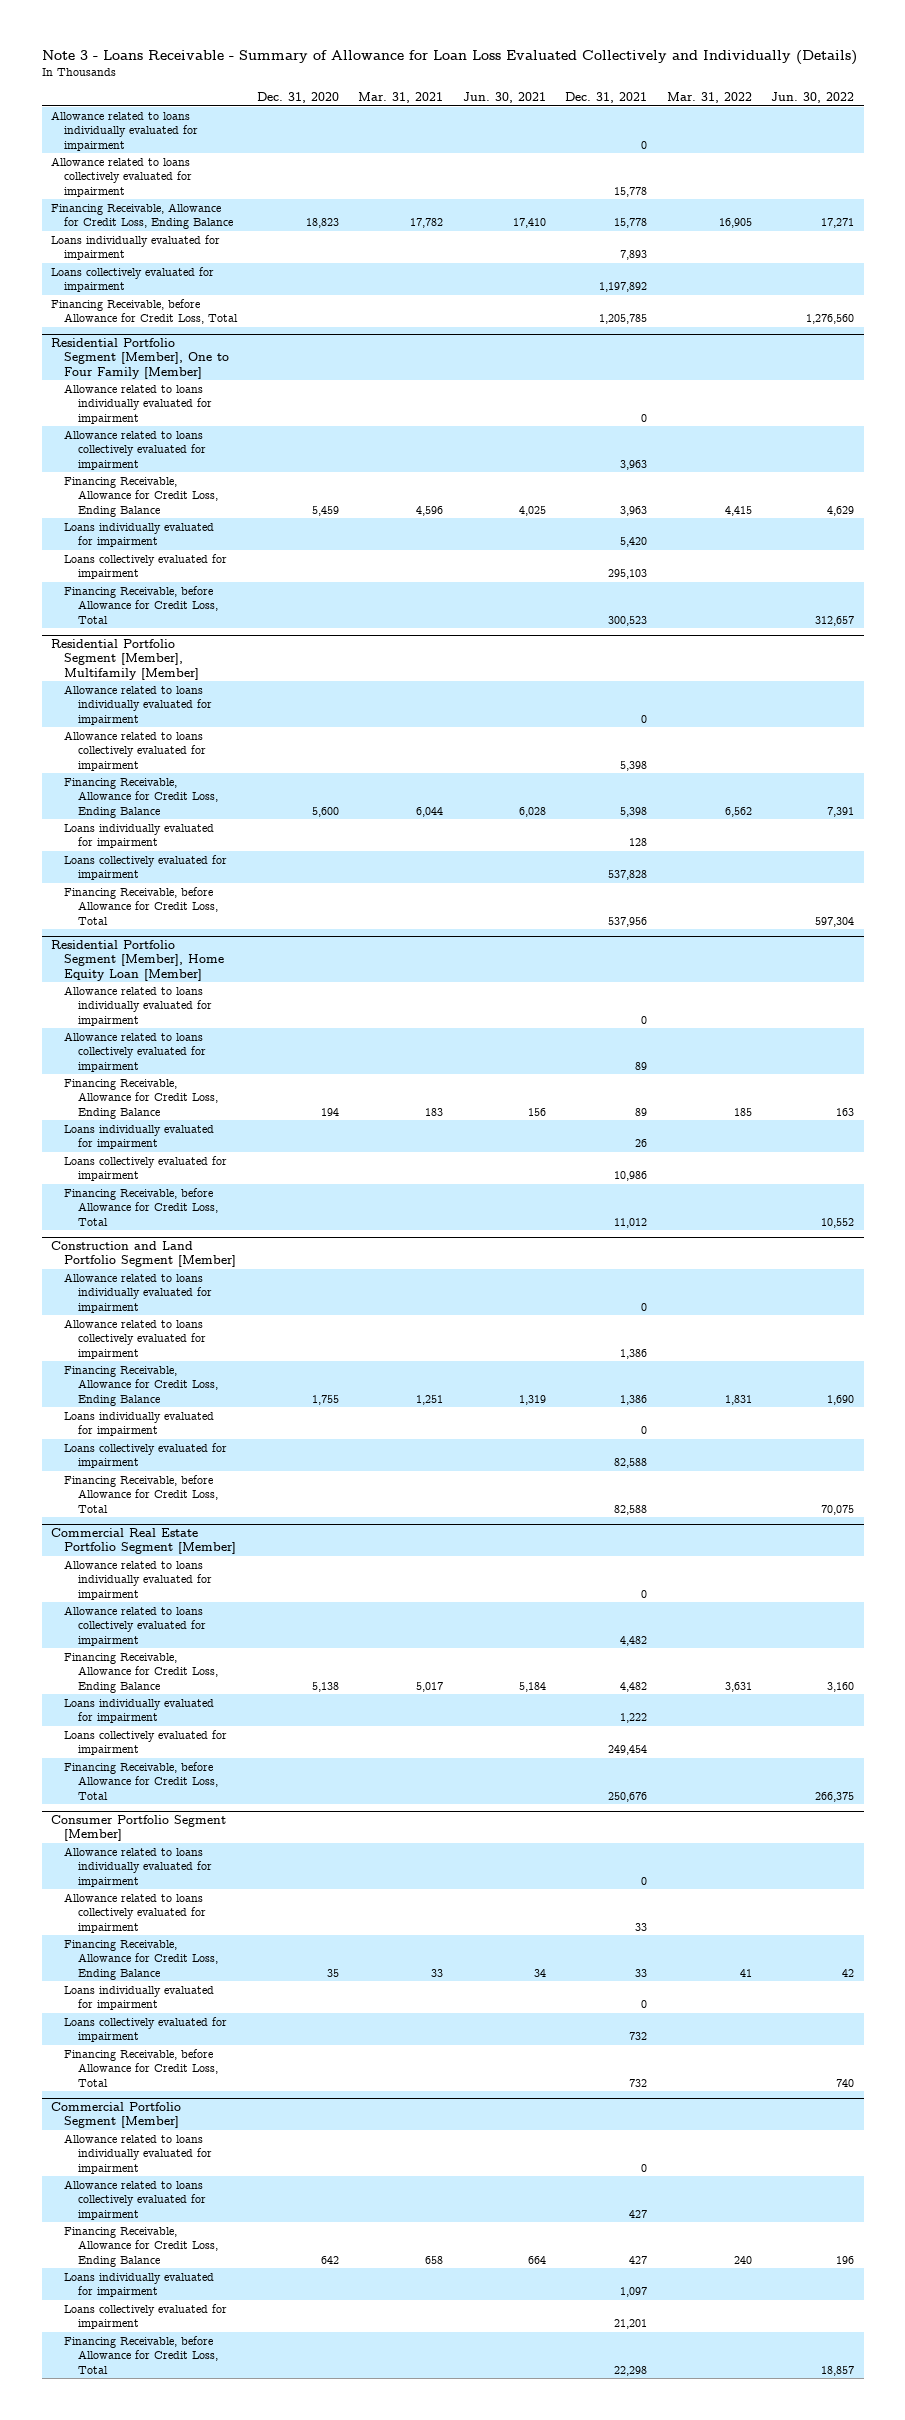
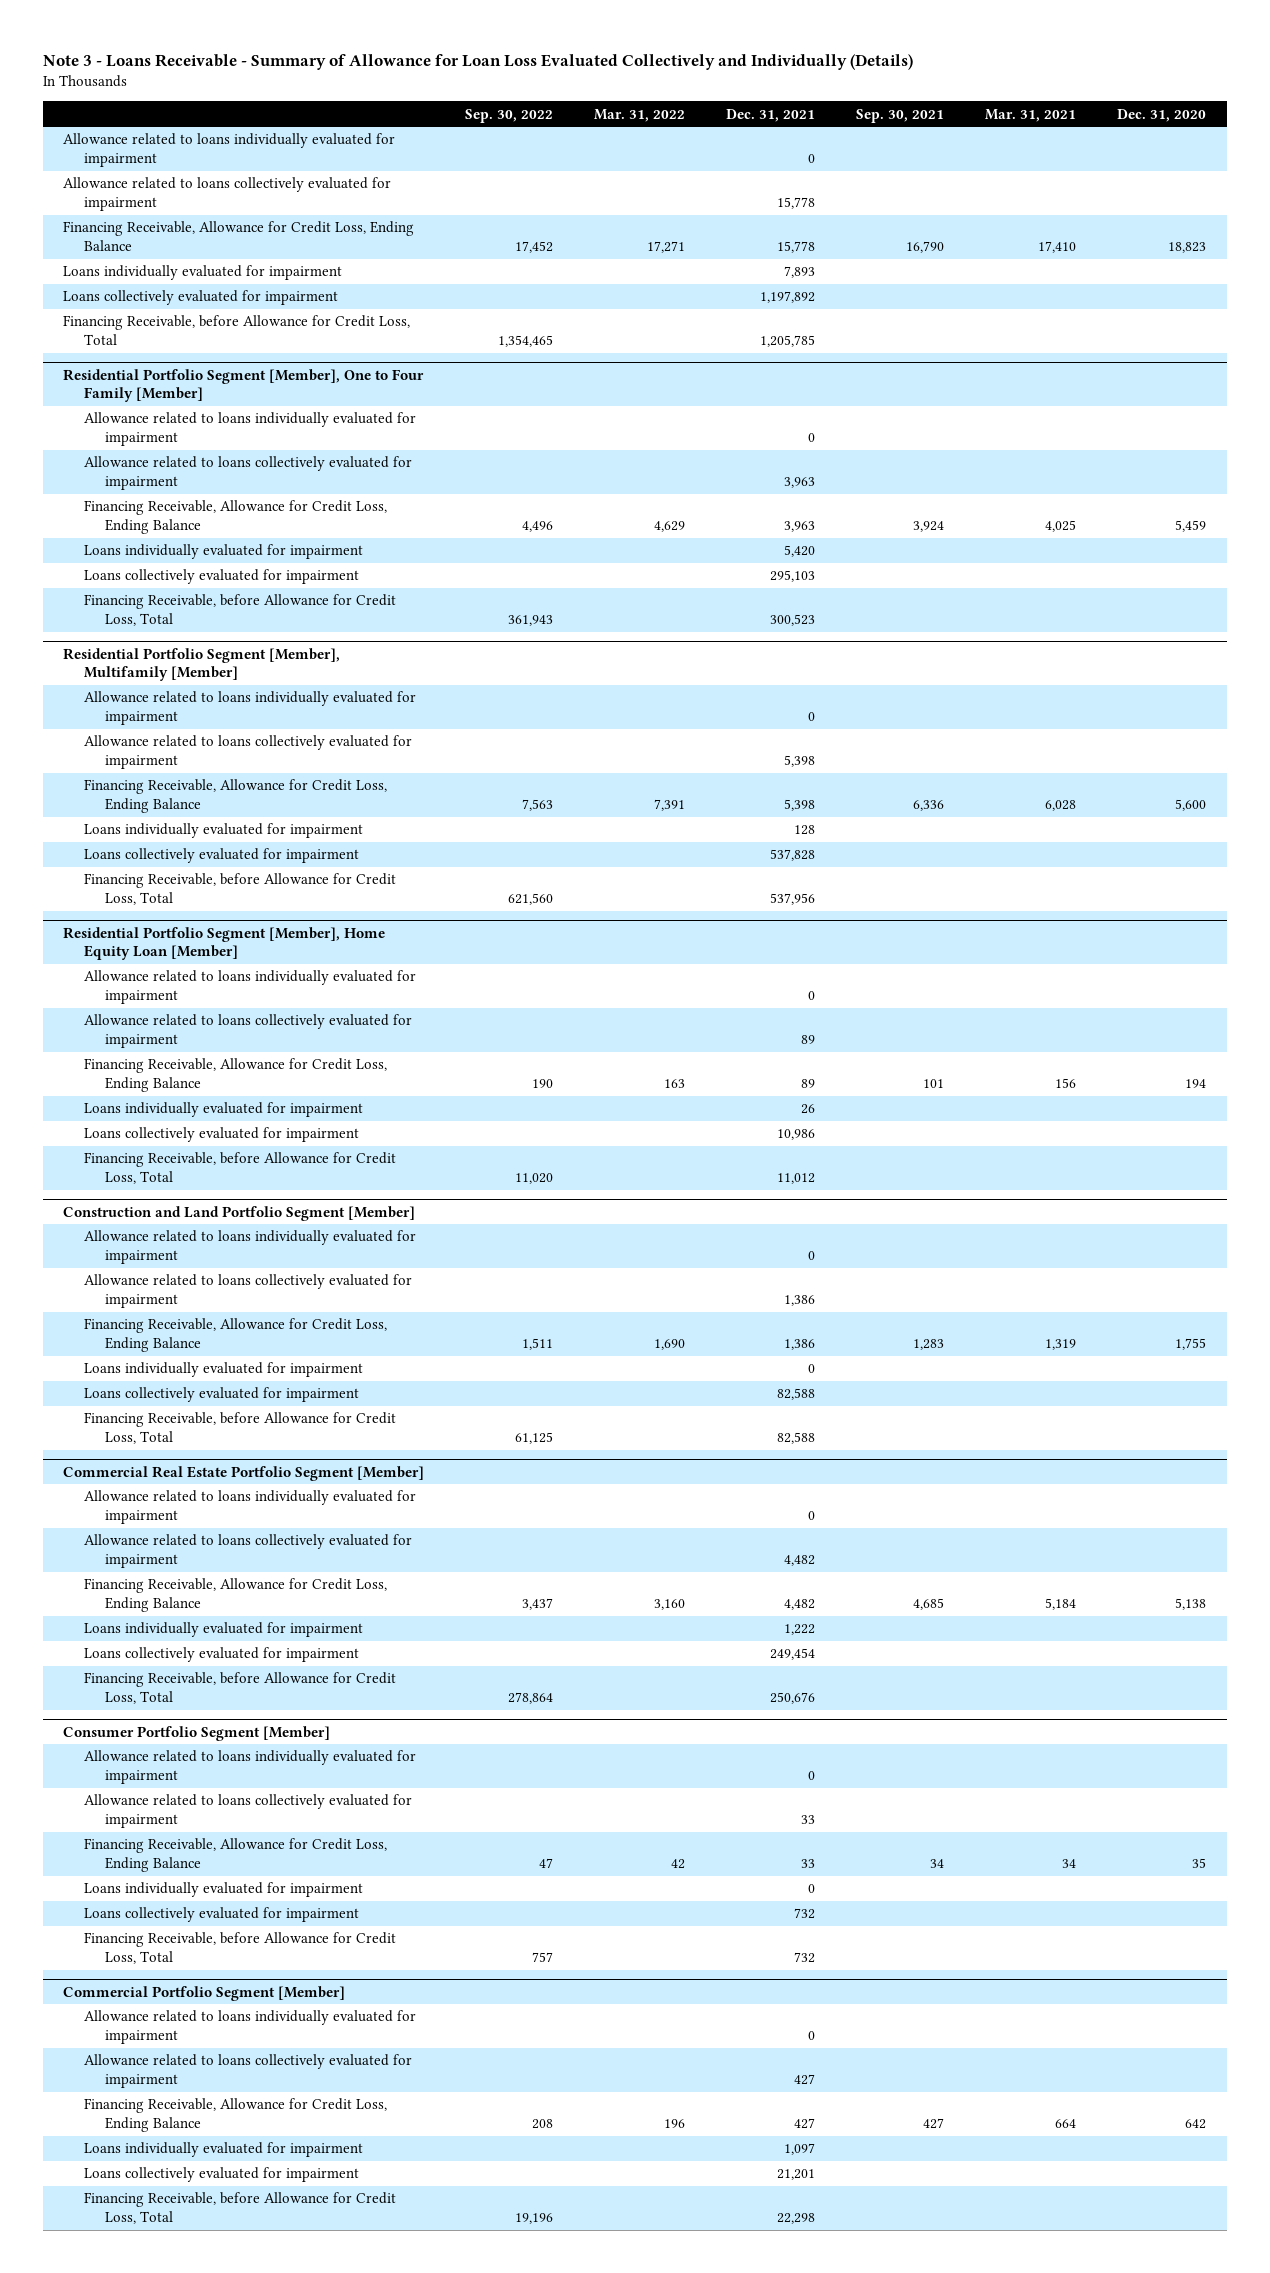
[462,91,546,103] Jun. 30, 2021 -> none
[771,91,855,103] Jun. 30, 2022 -> none
none -> [465,108,554,123] Sep. 30, 2022
none -> [856,108,945,123] Sep. 30, 2021
[410,218,444,229] 17,782 -> [1038,241,1077,254] 17,410
[718,218,752,229] 16,905 -> [647,241,686,254] 17,271
[416,505,444,516] 4,596 -> [1045,520,1077,533] 4,025
[724,505,752,516] 4,415 -> [654,521,686,533] 4,629
[416,806,444,817] 6,044 -> [1045,800,1077,812] 6,028
[724,806,752,817] 6,562 -> [654,799,686,812] 7,391
[425,1107,444,1116] 183 -> [1055,1078,1077,1089] 156
[733,1107,752,1116] 185 -> [664,1079,686,1089] 163
[416,1394,444,1405] 1,251 -> [1045,1339,1077,1351] 1,319
[724,1394,752,1405] 1,831 -> [654,1339,686,1351] 1,690
[416,1681,444,1692] 5,017 -> [1045,1598,1077,1611] 5,184
[724,1681,752,1692] 3,631 -> [654,1599,686,1611] 3,160
[431,1968,444,1977] 33 -> [1062,1859,1077,1869] 34
[739,1968,752,1977] 41 -> [671,1859,686,1870] 42
[425,2255,444,2264] 658 -> [1055,2119,1077,2129] 664
[733,2255,752,2264] 240 -> [664,2119,686,2129] 196

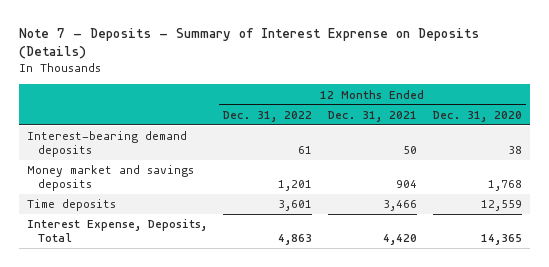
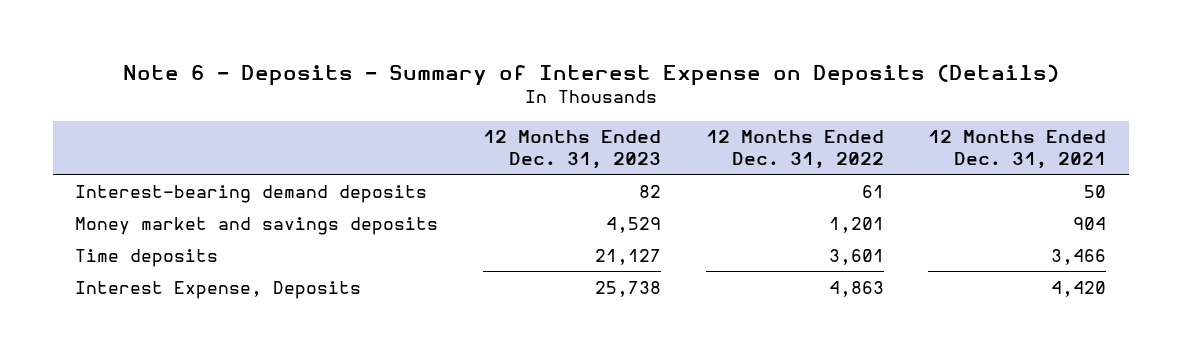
[19,27,480,60] Note 7 - Deposits - Summary of Interest Exprense on Deposits (Details) -> [122,63,1059,86] Note 6 - Deposits - Summary of Interest Expense on Deposits (Details)
[432,110,522,122] Dec. 31, 2020 -> none
none -> [482,130,661,169] 12 Months Ended Dec. 31, 2023
[27,219,208,243] Interest Expense, Deposits, Total -> [75,280,362,299] Interest Expense, Deposits

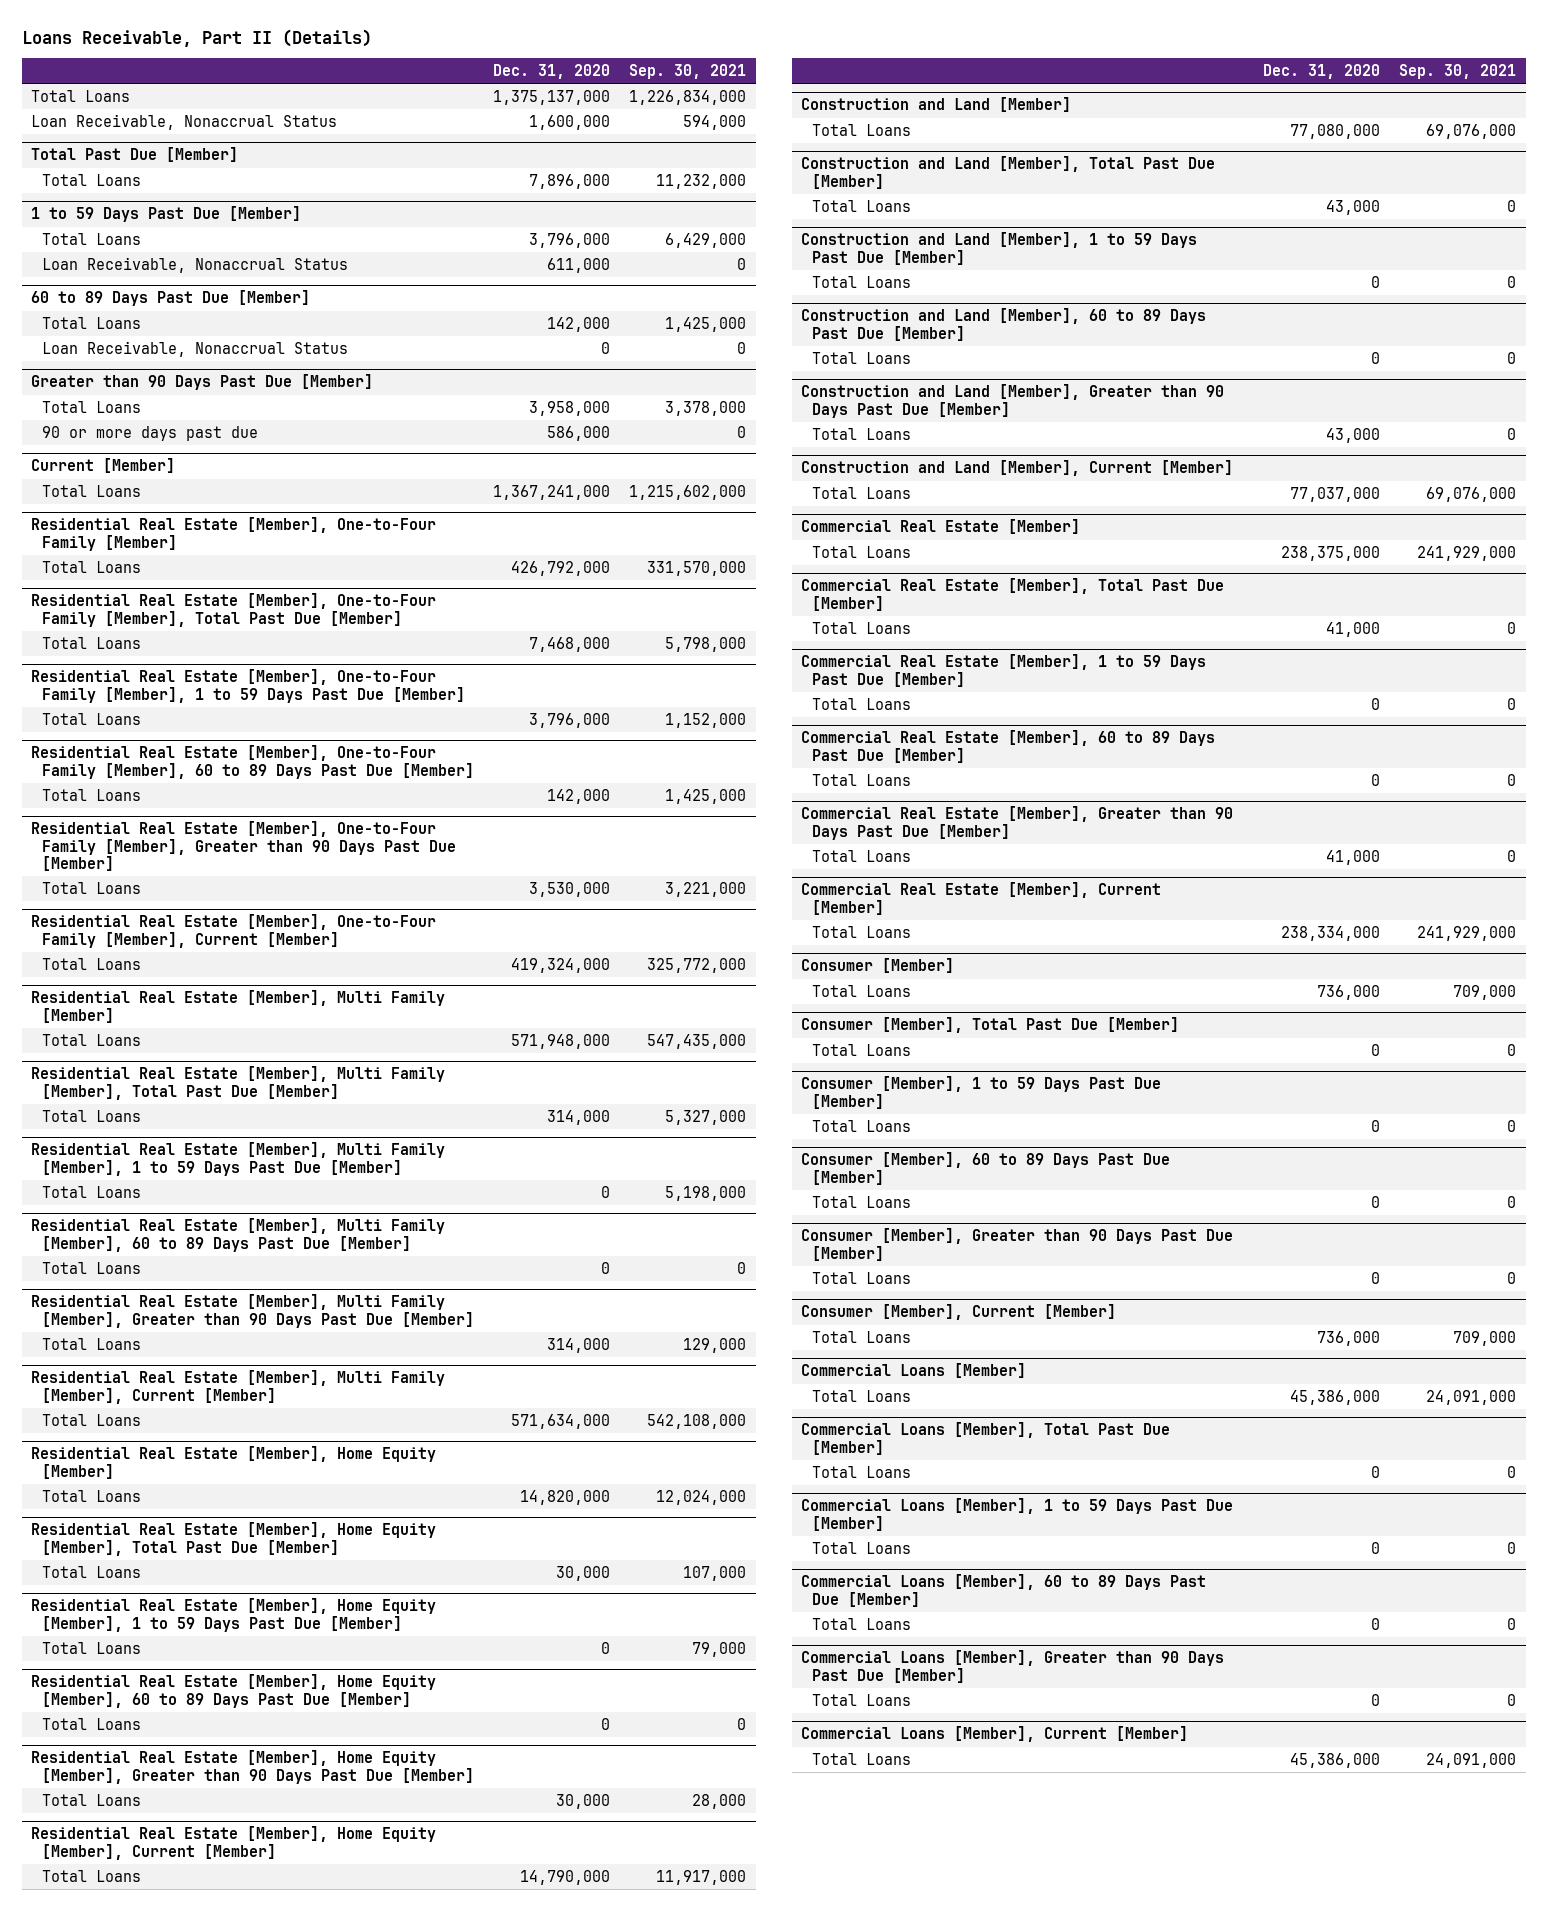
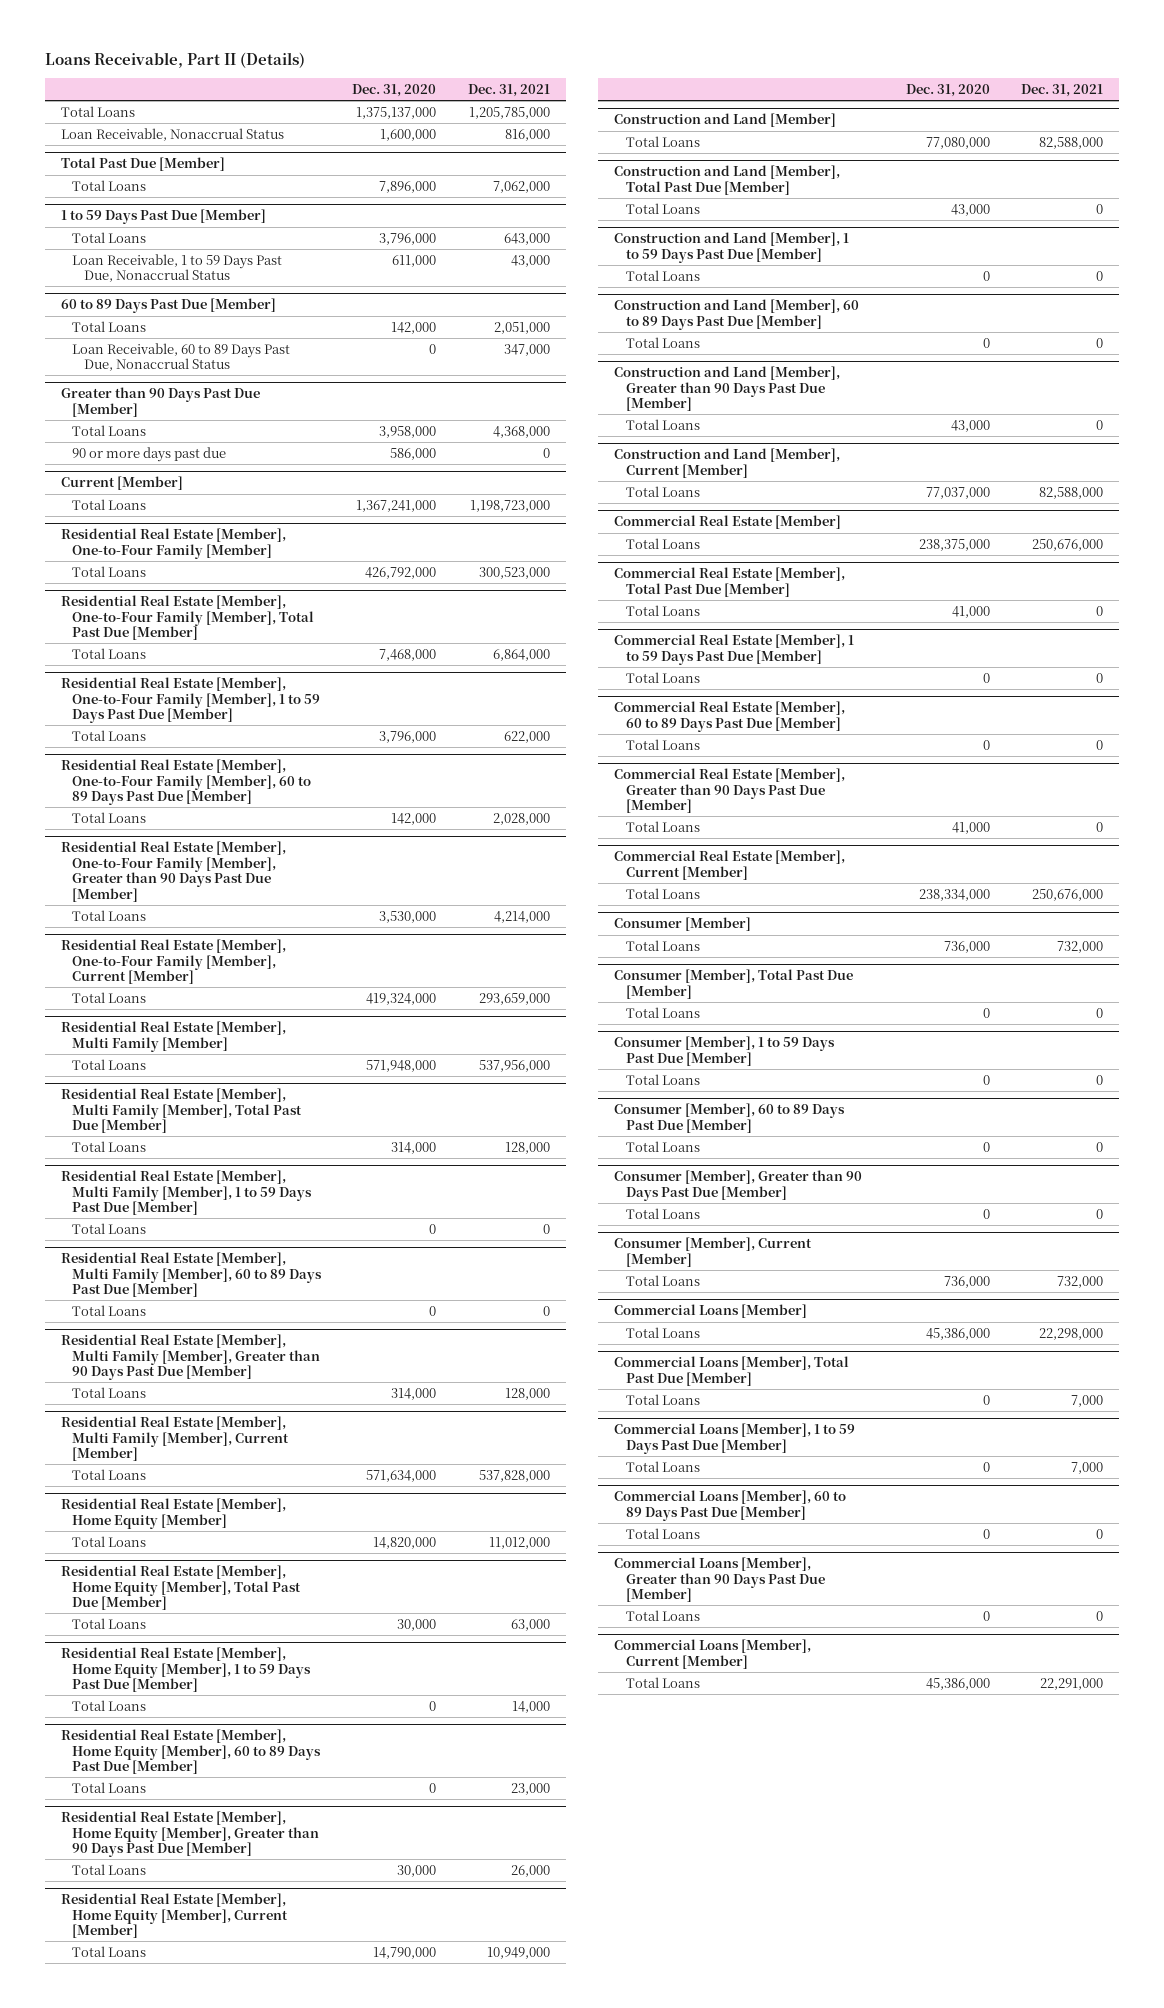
[629,63,747,79] Sep. 30, 2021 -> none
none -> [467,84,550,98] Dec. 31, 2021
[41,256,348,273] Loan Receivable, Nonaccrual Status -> [72,253,283,283] Loan Receivable, 1 to 59 Days Past Due, Nonaccrual Status
[41,340,348,357] Loan Receivable, Nonaccrual Status -> none
none -> [72,342,291,372] Loan Receivable, 60 to 89 Days Past Due, Nonaccrual Status

